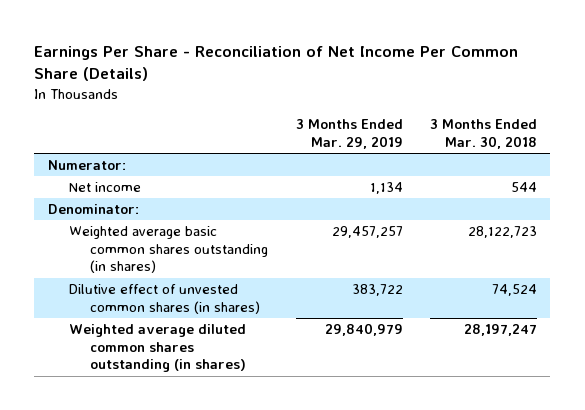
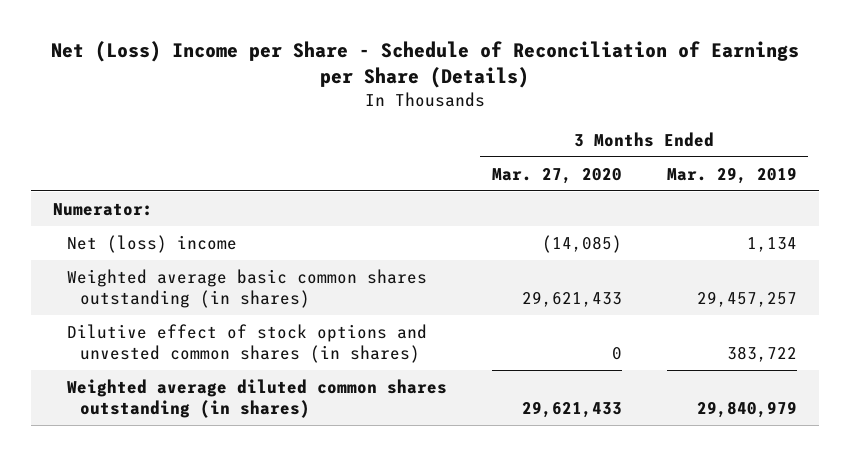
[34,45,519,82] Earnings Per Share - Reconciliation of Net Income Per Common Share (Details) -> [51,40,800,89] Net (Loss) Income per Share - Schedule of Reconciliation of Earnings per Share (Details)
[429,119,537,150] 3 Months Ended Mar. 30, 2018 -> none
none -> [491,167,622,184] Mar. 27, 2020
[48,204,140,215] Denominator: -> none
[69,182,142,193] Net income -> [66,234,237,253] Net (loss) income
[69,284,261,314] Dilutive effect of unvested common shares (in shares) -> [66,323,427,364] Dilutive effect of stock options and unvested common shares (in shares)

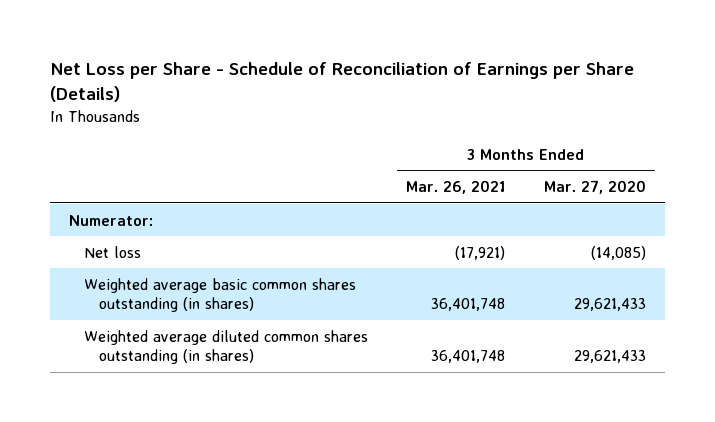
[51,40,800,89] Net (Loss) Income per Share - Schedule of Reconciliation of Earnings per Share (Details) -> [50,62,635,103] Net Loss per Share - Schedule of Reconciliation of Earnings per Share (Details)
[666,166,797,184] Mar. 29, 2019 -> none
none -> [406,180,506,195] Mar. 26, 2021
[66,234,237,253] Net (loss) income -> [84,245,142,258] Net loss
[66,323,427,364] Dilutive effect of stock options and unvested common shares (in shares) -> none

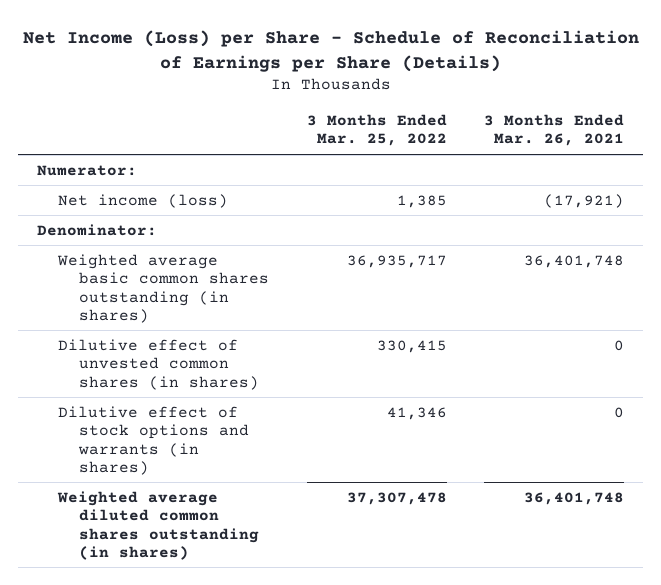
[50,62,635,103] Net Loss per Share - Schedule of Reconciliation of Earnings per Share (Details) -> [22,30,639,72] Net Income (Loss) per Share - Schedule of Reconciliation of Earnings per Share (Details)
[543,180,646,195] Mar. 27, 2020 -> none
none -> [306,114,447,147] 3 Months Ended Mar. 25, 2022
[84,245,142,258] Net loss -> [58,193,229,208] Net income (loss)
none -> [37,223,158,236] Denominator:
none -> [58,338,260,390] Dilutive effect of unvested common shares (in shares)
none -> [58,405,250,475] Dilutive effect of stock options and warrants (in shares)

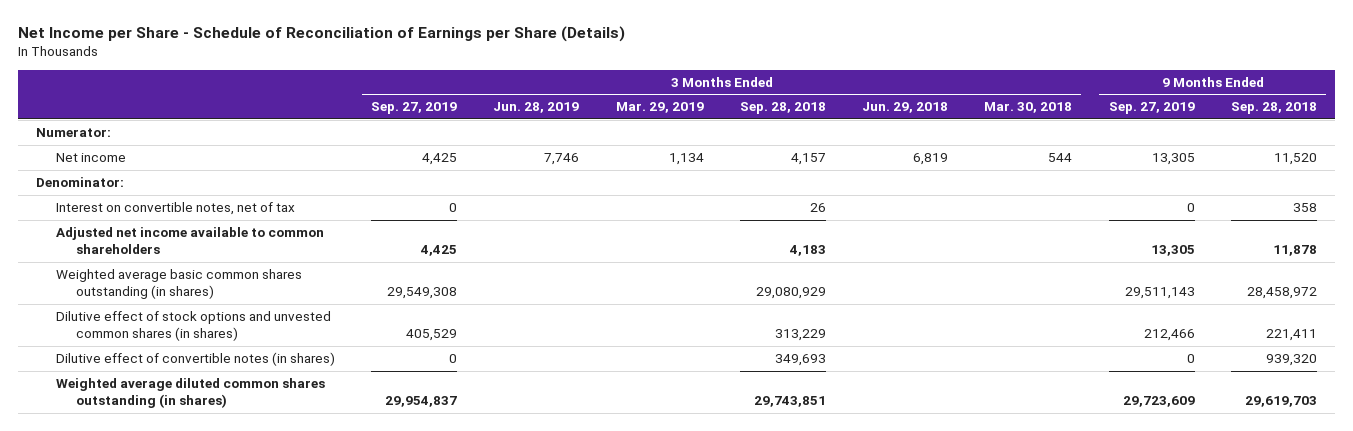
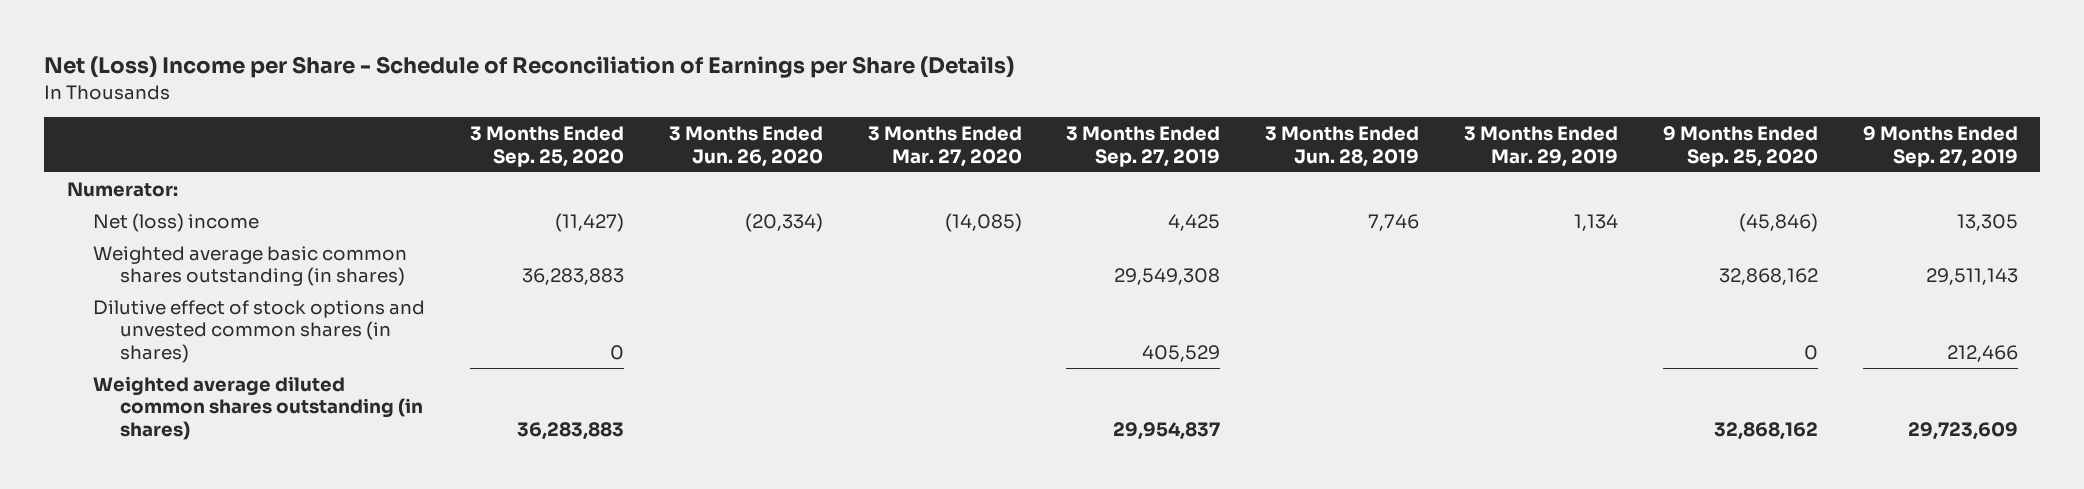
[17,26,625,43] Net Income per Share - Schedule of Reconciliation of Earnings per Share (Details) -> [44,56,1015,79] Net (Loss) Income per Share - Schedule of Reconciliation of Earnings per Share (Details)
[739,102,826,115] Sep. 28, 2018 -> none
[862,102,949,114] Jun. 29, 2018 -> none
[984,102,1073,114] Mar. 30, 2018 -> none
[1230,102,1317,115] Sep. 28, 2018 -> none
none -> [470,125,625,167] 3 Months Ended Sep. 25, 2020
none -> [668,125,823,167] 3 Months Ended Jun. 26, 2020
none -> [867,125,1022,167] 3 Months Ended Mar. 27, 2020
none -> [1662,125,1818,167] 9 Months Ended Sep. 25, 2020
[35,177,124,188] Denominator: -> none
[55,202,295,216] Interest on convertible notes, net of tax -> none
[55,227,324,255] Adjusted net income available to common shareholders -> none
[55,153,126,163] Net income -> [93,212,260,232] Net (loss) income
[55,352,335,367] Dilutive effect of convertible notes (in shares) -> none

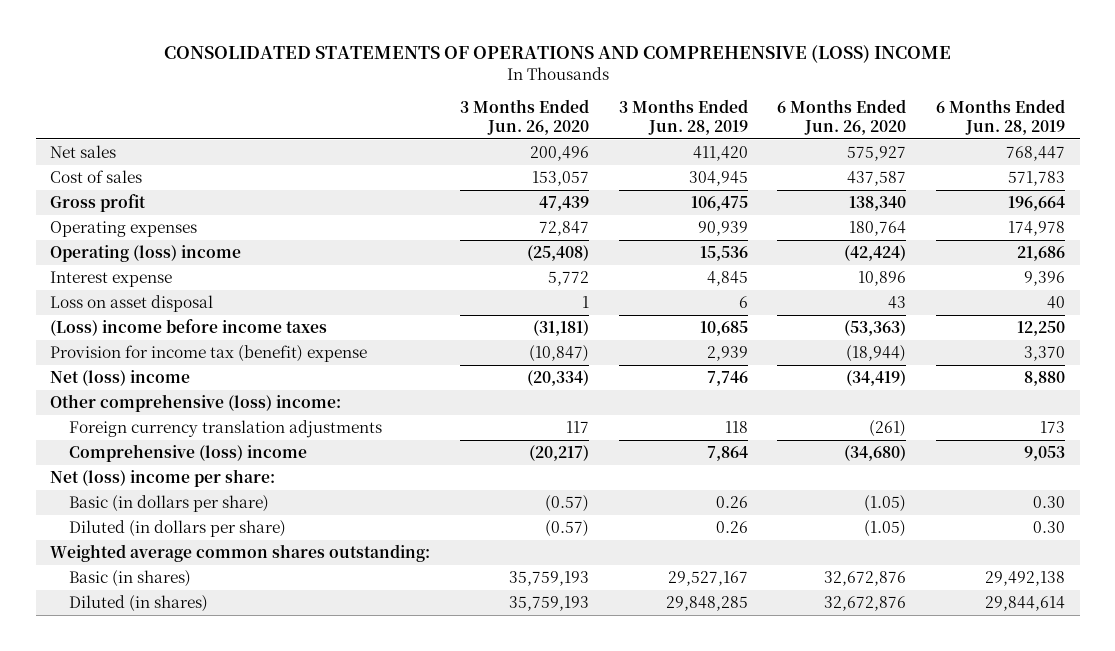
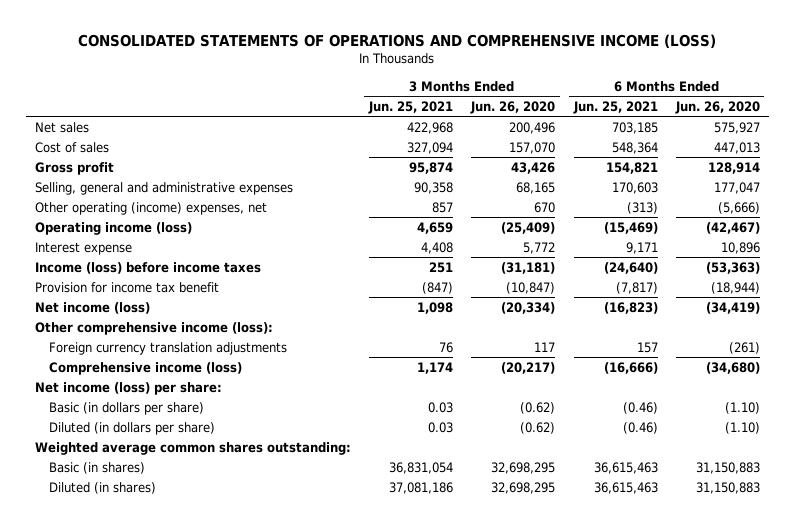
[163,45,951,64] CONSOLIDATED STATEMENTS OF OPERATIONS AND COMPREHENSIVE (LOSS) INCOME -> [78,33,717,48] CONSOLIDATED STATEMENTS OF OPERATIONS AND COMPREHENSIVE INCOME (LOSS)
[618,99,748,135] 3 Months Ended Jun. 28, 2019 -> none
[935,99,1065,135] 6 Months Ended Jun. 28, 2019 -> none
none -> [367,100,453,114] Jun. 25, 2021
none -> [572,100,658,114] Jun. 25, 2021
[50,220,198,237] Operating expenses -> none
[532,170,590,186] 153,057 -> [509,141,556,154] 157,070
[847,170,907,186] 437,587 -> [713,141,760,154] 447,013
[539,195,590,211] 47,439 -> [511,161,556,174] 43,426
[849,195,907,211] 138,340 -> [707,161,760,174] 128,914
none -> [34,181,293,195] Selling, general and administrative expenses
none -> [34,201,267,215] Other operating (income) expenses, net
[50,244,242,262] Operating (loss) income -> [34,221,192,235] Operating income (loss)
[527,244,590,261] (25,408) -> [501,221,556,234] (25,409)
[844,244,907,261] (42,424) -> [705,221,760,234] (42,467)
[50,294,214,312] Loss on asset disposal -> none
[50,318,328,336] (Loss) income before income taxes -> [34,261,261,274] Income (loss) before income taxes
[50,344,368,362] Provision for income tax (benefit) expense -> [34,281,219,293] Provision for income tax benefit
[50,369,191,386] Net (loss) income -> [34,301,150,314] Net income (loss)
[50,393,342,412] Other comprehensive (loss) income: -> [34,321,273,335] Other comprehensive income (loss):
[68,443,307,462] Comprehensive (loss) income -> [49,361,243,375] Comprehensive income (loss)
[50,468,276,487] Net (loss) income per share: -> [34,381,222,395] Net income (loss) per share:
[545,494,590,512] (0.57) -> [520,401,556,414] (0.62)
[864,494,907,512] (1.05) -> [724,401,760,414] (1.10)
[545,519,590,537] (0.57) -> [520,421,556,434] (0.62)
[864,519,907,537] (1.05) -> [724,421,760,434] (1.10)
[509,570,590,586] 35,759,193 -> [491,461,556,474] 32,698,295
[824,570,907,586] 32,672,876 -> [695,461,760,474] 31,150,883
[509,595,590,611] 35,759,193 -> [491,481,556,494] 32,698,295
[824,595,907,611] 32,672,876 -> [695,481,760,494] 31,150,883

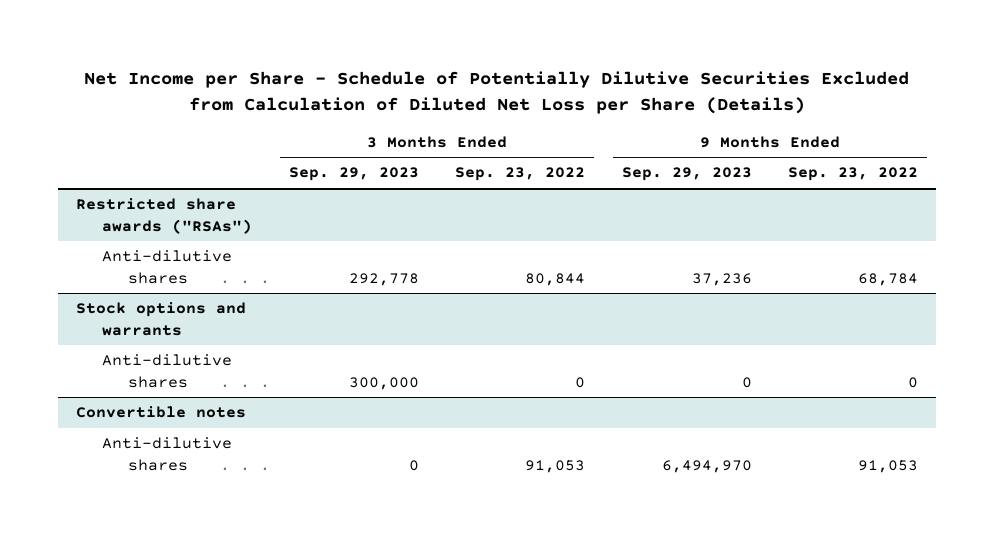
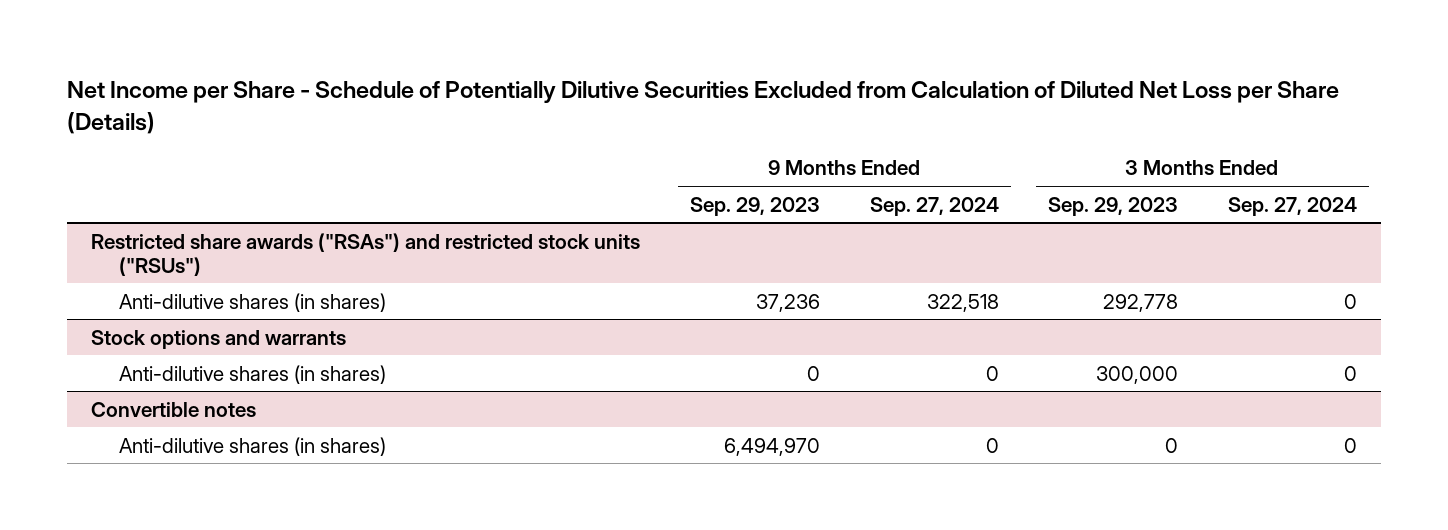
[455,167,586,182] Sep. 23, 2022 -> none
[788,167,919,182] Sep. 23, 2022 -> none
none -> [869,196,999,216] Sep. 27, 2024
none -> [1227,196,1357,216] Sep. 27, 2024
[76,198,253,234] Restricted share awards ("RSAs") -> [91,232,641,276] Restricted share awards ("RSAs") and restricted stock units ("RSUs")
[102,250,233,284] Anti-dilutive shares -> [119,292,387,312] Anti-dilutive shares (in shares)
[102,354,233,388] Anti-dilutive shares -> [119,364,387,384] Anti-dilutive shares (in shares)
[102,437,233,471] Anti-dilutive shares -> [119,436,387,456] Anti-dilutive shares (in shares)

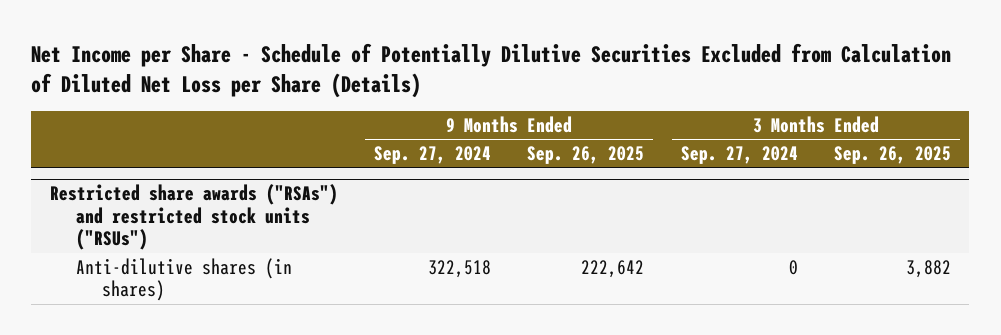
[689,196,820,216] Sep. 29, 2023 -> none
[1048,196,1179,216] Sep. 29, 2023 -> none
none -> [527,146,645,165] Sep. 26, 2025
none -> [834,146,952,165] Sep. 26, 2025
[91,329,347,349] Stock options and warrants -> none
[119,364,387,384] Anti-dilutive shares (in shares) -> none
[91,401,257,417] Convertible notes -> none
[119,436,387,456] Anti-dilutive shares (in shares) -> none

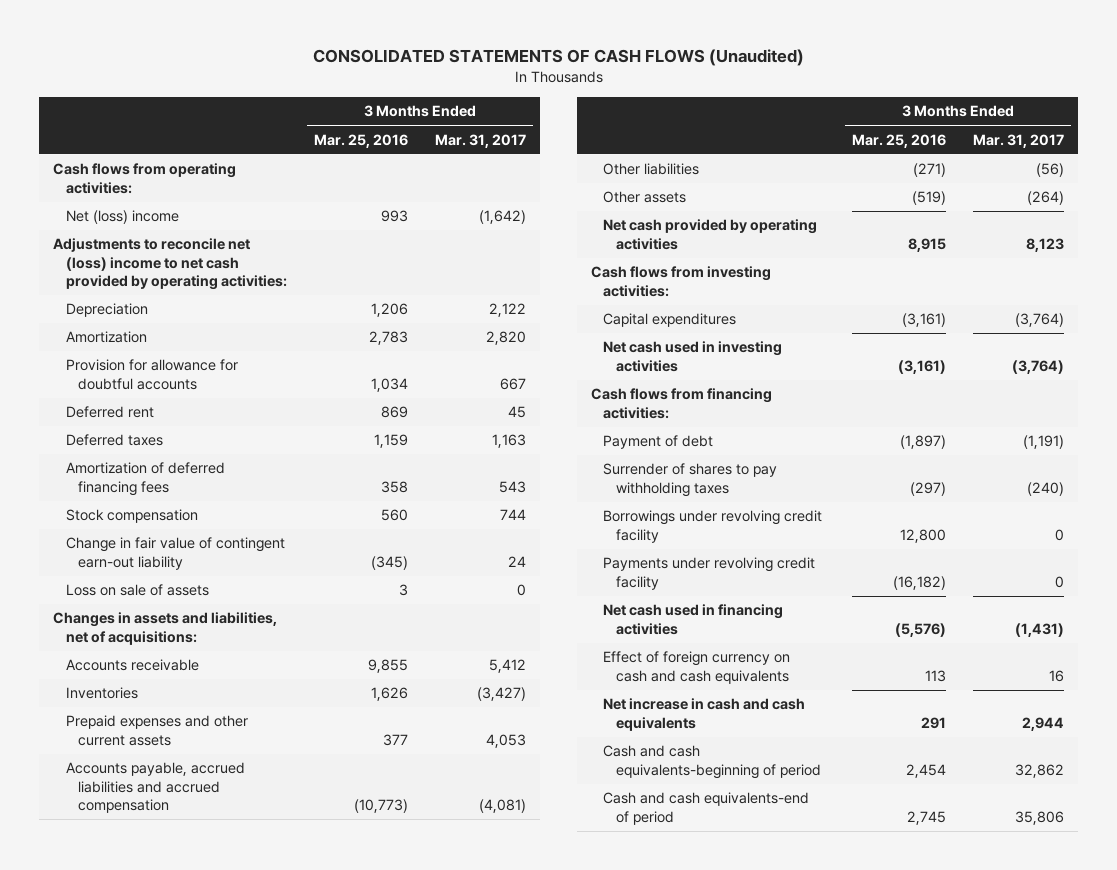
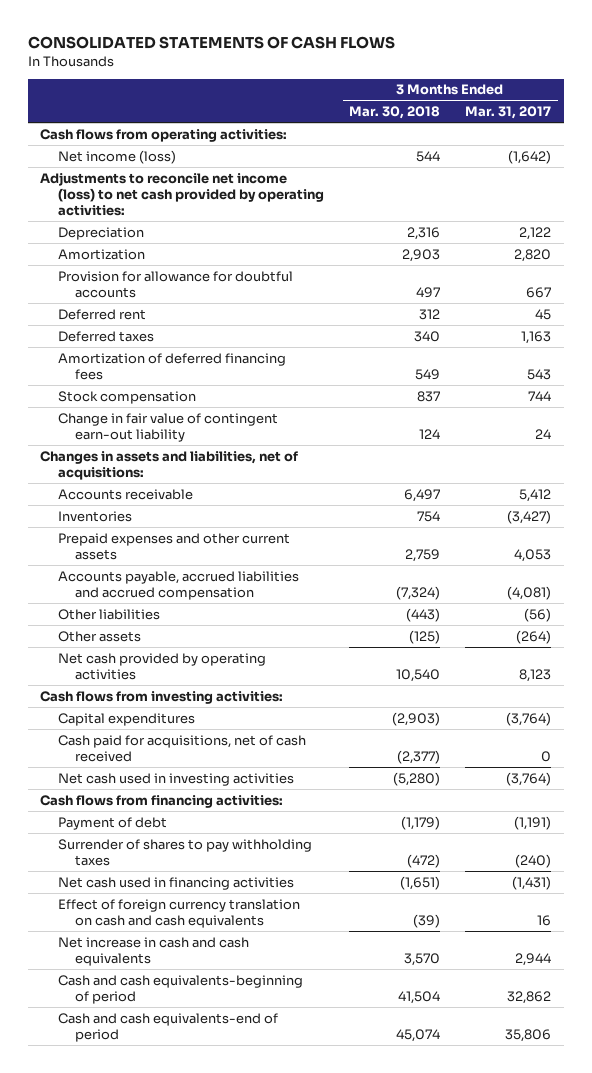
[312,49,804,67] CONSOLIDATED STATEMENTS OF CASH FLOWS (Unaudited) -> [27,36,395,50] CONSOLIDATED STATEMENTS OF CASH FLOWS
[314,133,409,148] Mar. 25, 2016 -> none
none -> [349,106,441,120] Mar. 30, 2018
[65,210,179,225] Net (loss) income -> [57,149,176,164] Net income (loss)
[53,238,287,291] Adjustments to reconcile net (loss) income to net cash provided by operating activities: -> [40,171,324,216] Adjustments to reconcile net income (loss) to net cash provided by operating activities:
[65,584,209,597] Loss on sale of assets -> none
none -> [57,734,306,762] Cash paid for acquisitions, net of cash received
[603,510,823,543] Borrowings under revolving credit facility -> none
[603,557,816,590] Payments under revolving credit facility -> none
[603,651,791,684] Effect of foreign currency on cash and cash equivalents -> [57,898,300,928] Effect of foreign currency translation on cash and cash equivalents

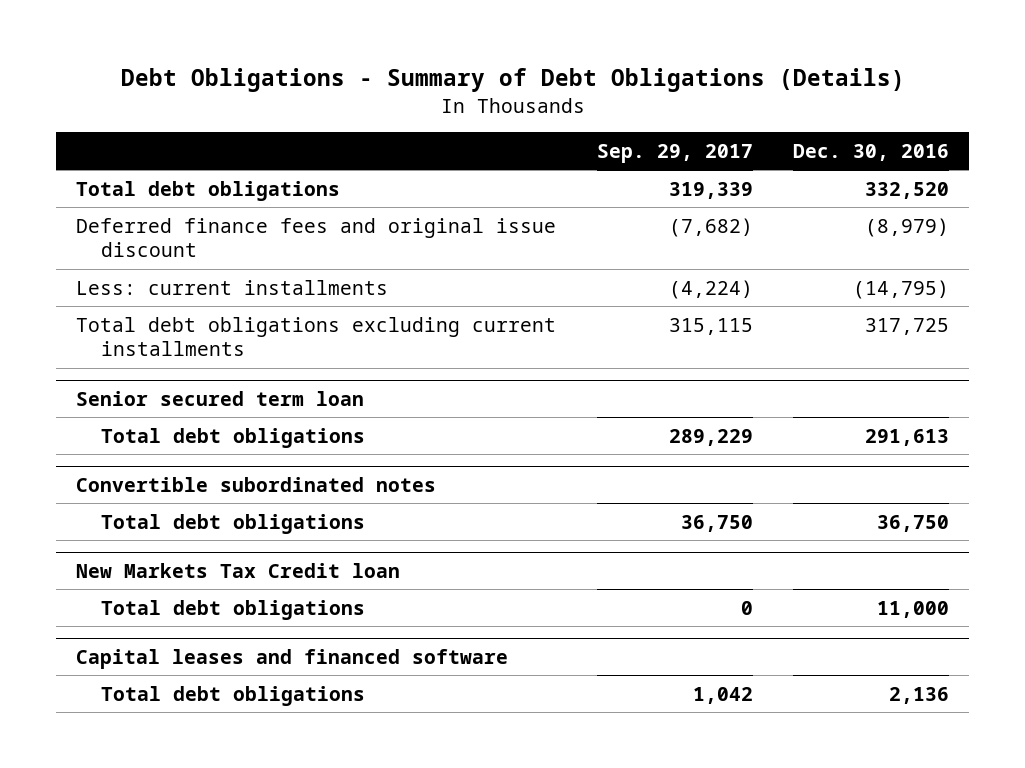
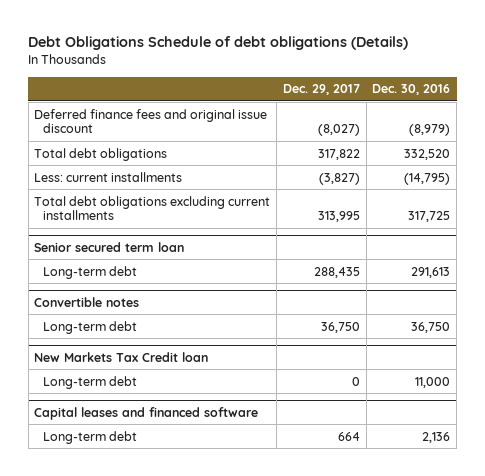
[120,68,905,93] Debt Obligations - Summary of Debt Obligations (Details) -> [28,36,409,51] Debt Obligations Schedule of debt obligations (Details)
[596,143,753,163] Sep. 29, 2017 -> none
none -> [282,84,360,96] Dec. 29, 2017
[75,180,340,201] Total debt obligations -> [34,147,168,161] Total debt obligations
[100,427,365,448] Total debt obligations -> [43,265,138,279] Long-term debt
[75,476,436,492] Convertible subordinated notes -> [34,296,140,307] Convertible notes
[100,513,365,534] Total debt obligations -> [43,320,138,334] Long-term debt
[100,599,365,620] Total debt obligations -> none
none -> [43,375,138,389] Long-term debt
[100,685,365,706] Total debt obligations -> [43,430,138,444] Long-term debt

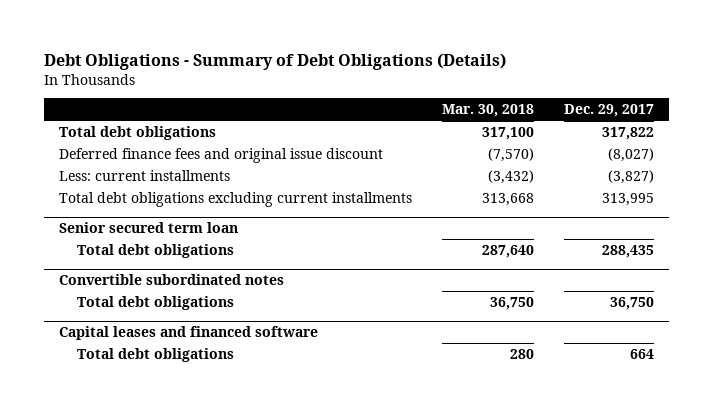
[28,36,409,51] Debt Obligations Schedule of debt obligations (Details) -> [44,52,507,70] Debt Obligations - Summary of Debt Obligations (Details)
[372,84,451,96] Dec. 30, 2016 -> none
none -> [441,104,534,118] Mar. 30, 2018
[34,108,268,133] Deferred finance fees and original issue discount -> [59,147,384,163] Deferred finance fees and original issue discount
[34,351,209,362] New Markets Tax Credit loan -> none
[43,375,138,389] Long-term debt -> none
[43,265,138,279] Long-term debt -> [77,243,235,258] Total debt obligations
[34,296,140,307] Convertible notes -> [59,274,285,286] Convertible subordinated notes
[43,320,138,334] Long-term debt -> [77,295,235,310] Total debt obligations
[43,430,138,444] Long-term debt -> [77,347,235,362] Total debt obligations

